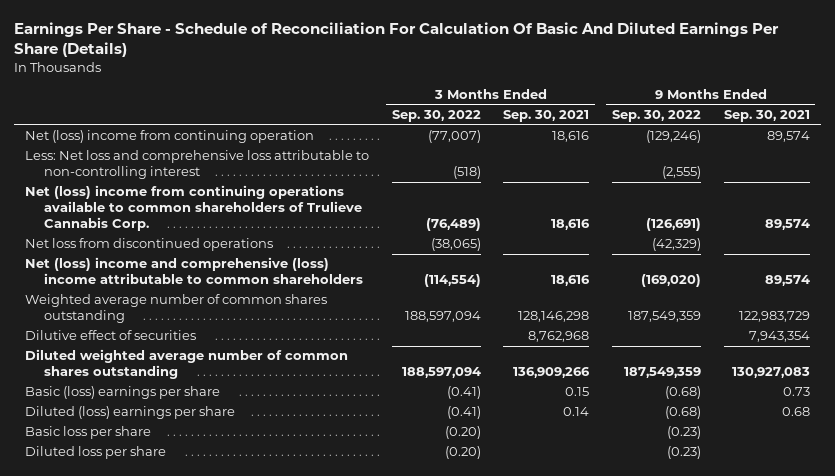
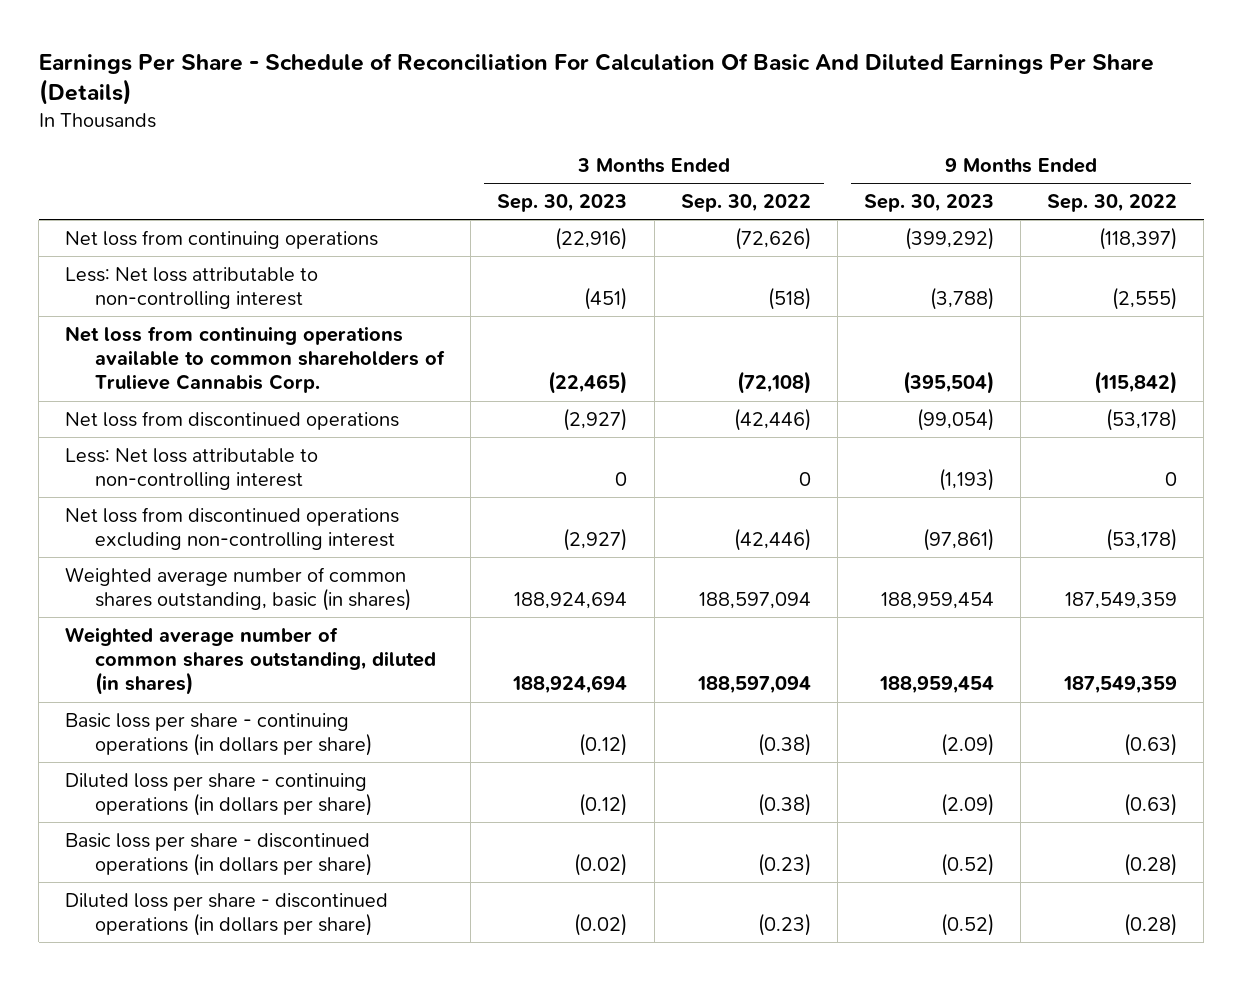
[503,110,590,123] Sep. 30, 2021 -> none
[723,110,810,123] Sep. 30, 2021 -> none
none -> [497,194,628,213] Sep. 30, 2023
none -> [863,194,994,213] Sep. 30, 2023
[25,257,364,285] Net (loss) income and comprehensive (loss) income attributable to common shareholders -> none
[25,330,197,341] Dilutive effect of securities -> none
[25,130,315,144] Net (loss) income from continuing operation -> [65,229,379,249] Net loss from continuing operations
[427,130,481,144] (77,007) -> [734,226,811,250] (72,626)
[645,130,701,144] (129,246) -> [1099,226,1178,250] (118,397)
[25,150,370,180] Less: Net loss and comprehensive loss attributable to non-controlling interest -> [65,266,319,310] Less: Net loss attributable to non-controlling interest
[25,185,363,232] Net (loss) income from continuing operations available to common shareholders of Trulieve Cannabis Corp. -> [65,325,446,394] Net loss from continuing operations available to common shareholders of Trulieve Cannabis Corp.
[425,218,481,232] (76,489) -> [736,371,811,395] (72,108)
[645,218,701,232] (126,691) -> [1094,371,1178,395] (115,842)
[430,238,481,252] (38,065) -> [733,407,811,431] (42,446)
[651,238,701,252] (42,329) -> [1106,407,1178,431] (53,178)
none -> [65,447,319,491] Less: Net loss attributable to non-controlling interest
none -> [65,506,400,551] Net loss from discontinued operations excluding non-controlling interest
[25,294,328,324] Weighted average number of common shares outstanding -> [65,566,412,612] Weighted average number of common shares outstanding, basic (in shares)
[25,349,349,380] Diluted weighted average number of common shares outstanding -> [65,626,437,696] Weighted average number of common shares outstanding, diluted (in shares)
[25,386,221,400] Basic (loss) earnings per share -> [65,712,373,757] Basic loss per share - continuing operations (in dollars per share)
[446,386,481,400] (0.41) -> [757,733,811,757] (0.38)
[664,386,701,400] (0.68) -> [1124,733,1178,757] (0.63)
[25,406,236,420] Diluted (loss) earnings per share -> [65,772,373,817] Diluted loss per share - continuing operations (in dollars per share)
[446,406,481,420] (0.41) -> [757,793,811,817] (0.38)
[664,406,701,420] (0.68) -> [1124,793,1178,817] (0.63)
[25,426,152,440] Basic loss per share -> [65,832,373,877] Basic loss per share - discontinued operations (in dollars per share)
[444,426,481,440] (0.20) -> [757,853,811,877] (0.23)
[666,426,701,440] (0.23) -> [1124,853,1178,877] (0.28)
[25,446,167,460] Diluted loss per share -> [65,892,389,937] Diluted loss per share - discontinued operations (in dollars per share)
[444,446,481,460] (0.20) -> [757,913,811,937] (0.23)
[666,446,701,460] (0.23) -> [1124,913,1178,937] (0.28)

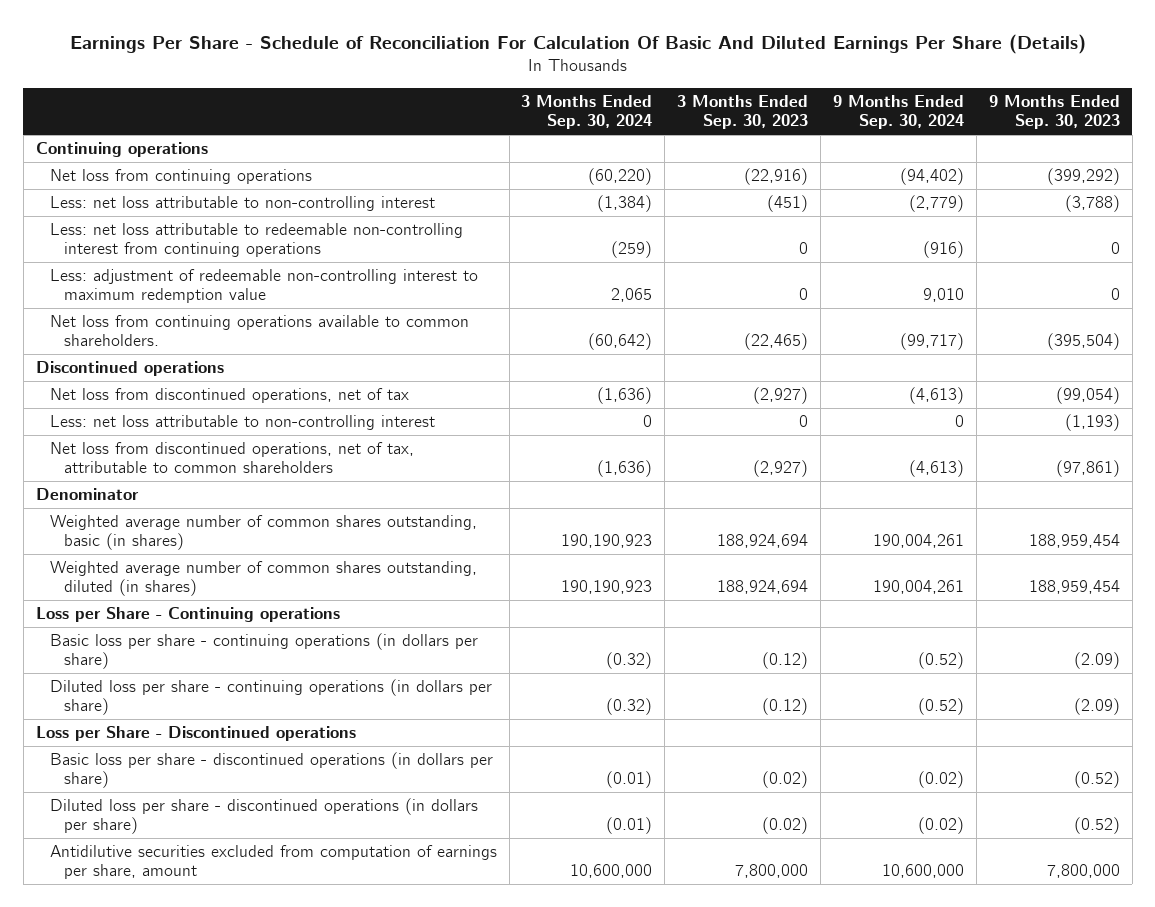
[680,194,811,213] Sep. 30, 2022 -> none
[1047,194,1178,213] Sep. 30, 2022 -> none
none -> [521,95,653,130] 3 Months Ended Sep. 30, 2024
none -> [832,95,964,130] 9 Months Ended Sep. 30, 2024
none -> [35,142,208,158] Continuing operations
[65,266,319,310] Less: Net loss attributable to non-controlling interest -> [49,196,435,212] Less: net loss attributable to non-controlling interest
none -> [49,223,463,258] Less: net loss attributable to redeemable non-controlling interest from continuing operations
none -> [49,269,478,304] Less: adjustment of redeemable non-controlling interest to maximum redemption value
[65,325,446,394] Net loss from continuing operations available to common shareholders of Trulieve Cannabis Corp. -> [49,315,469,347] Net loss from continuing operations available to common shareholders.
none -> [35,361,224,377] Discontinued operations
[65,410,400,430] Net loss from discontinued operations -> [49,388,409,404] Net loss from discontinued operations, net of tax
[65,447,319,491] Less: Net loss attributable to non-controlling interest -> [49,415,435,431] Less: net loss attributable to non-controlling interest
[65,506,400,551] Net loss from discontinued operations excluding non-controlling interest -> [49,442,414,474] Net loss from discontinued operations, net of tax, attributable to common shareholders
none -> [35,488,139,501] Denominator
none -> [35,607,340,623] Loss per Share - Continuing operations
none -> [35,726,356,742] Loss per Share - Discontinued operations
none -> [49,845,497,880] Antidilutive securities excluded from computation of earnings per share, amount

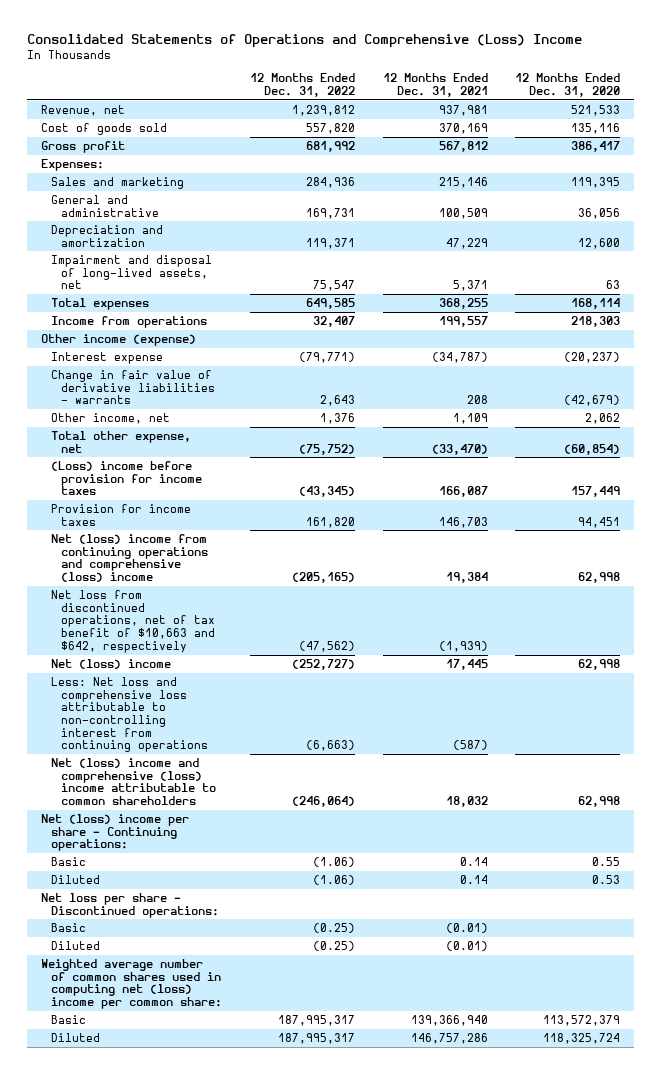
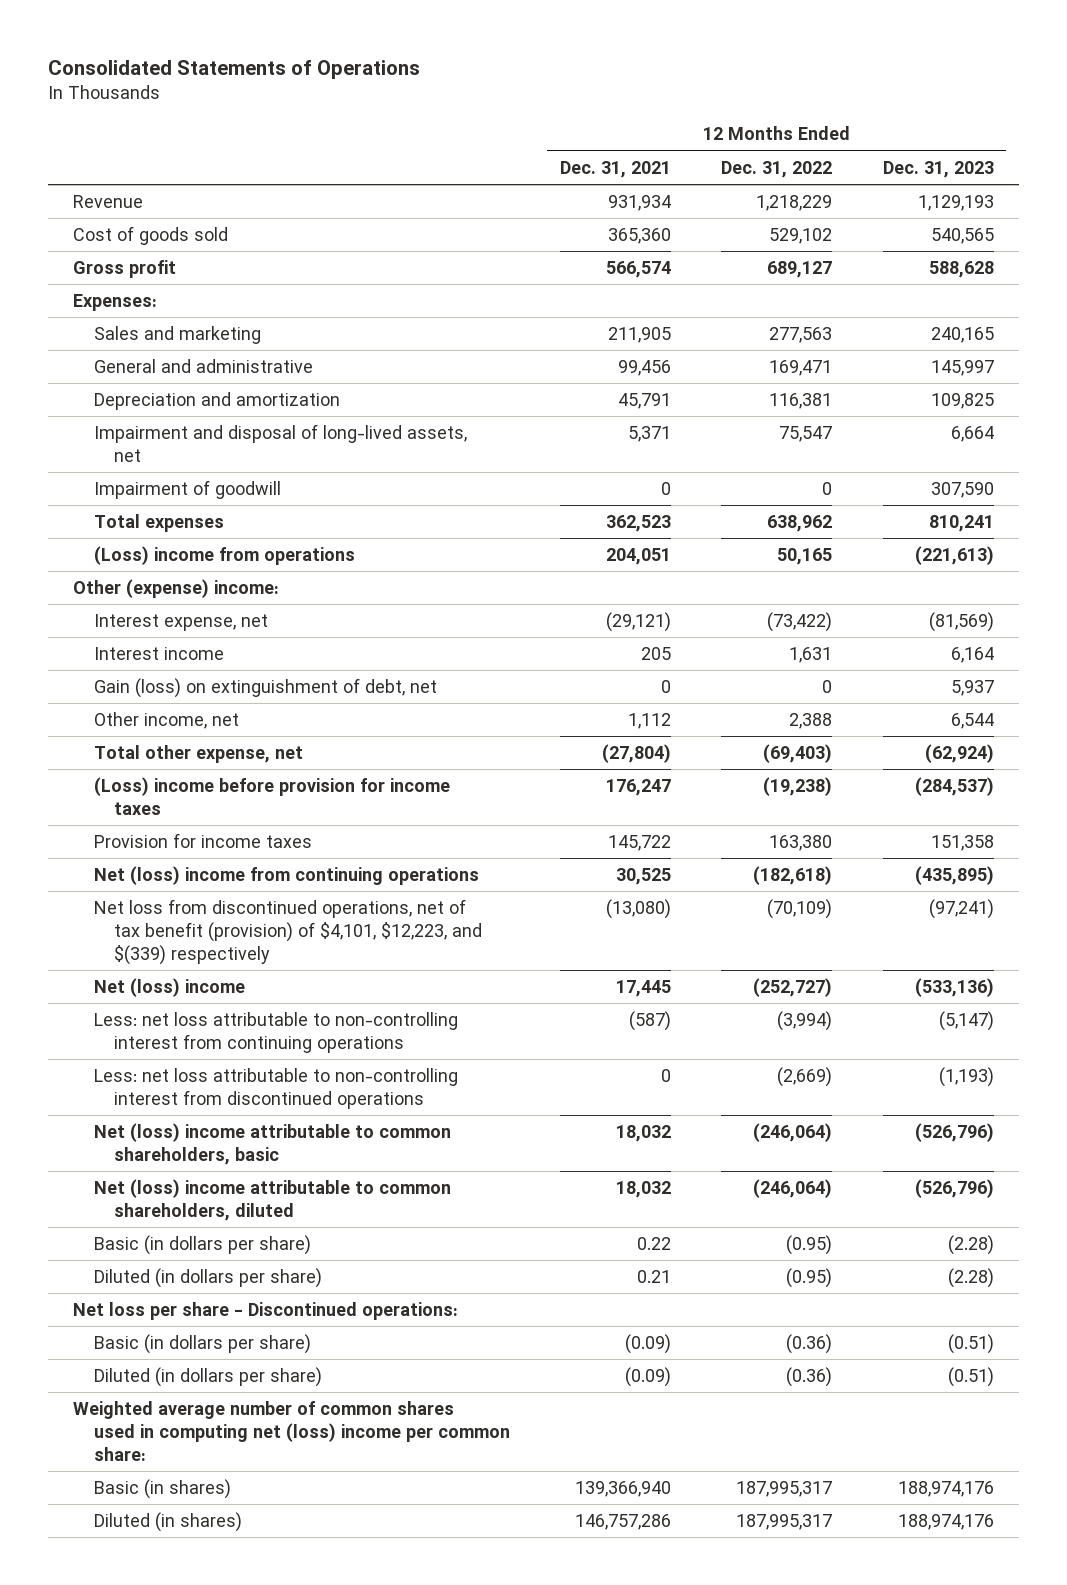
[27,34,583,49] Consolidated Statements of Operations and Comprehensive (Loss) Income -> [47,60,420,80] Consolidated Statements of Operations
[515,73,621,98] 12 Months Ended Dec. 31, 2020 -> none
none -> [882,160,994,178] Dec. 31, 2023
[41,104,126,116] Revenue, net -> [73,195,144,209] Revenue
[291,104,355,116] 1,239,812 -> [756,195,833,212] 1,218,229
[438,104,488,116] 937,981 -> [608,195,672,212] 931,934
[305,122,355,134] 557,820 -> [769,228,833,245] 529,102
[438,122,488,134] 370,169 -> [608,228,672,245] 365,360
[305,140,355,152] 681,992 -> [767,261,833,279] 689,127
[438,140,488,152] 567,812 -> [606,261,672,279] 566,574
[305,176,355,188] 284,936 -> [769,327,833,344] 277,563
[438,176,488,188] 215,146 -> [608,327,672,344] 211,905
[305,207,355,219] 169,731 -> [769,360,833,377] 169,471
[438,207,488,219] 100,509 -> [618,360,672,377] 99,456
[305,237,355,249] 119,371 -> [769,393,833,410] 116,381
[445,237,488,249] 47,229 -> [618,393,672,410] 45,791
[51,369,216,405] Change in fair value of derivative liabilities - warrants -> none
none -> [93,480,281,500] Impairment of goodwill
[305,297,355,309] 649,585 -> [767,515,833,533] 638,962
[438,297,488,309] 368,255 -> [606,515,672,533] 362,523
[51,315,208,328] Income from operations -> [93,546,355,566] (Loss) income from operations
[312,315,355,327] 32,407 -> [777,548,833,566] 50,165
[438,315,488,327] 199,557 -> [606,548,672,566] 204,051
[41,333,197,346] Other income (expense) -> [73,579,280,599] Other (expense) income:
[51,351,164,364] Interest expense -> [93,614,268,632] Interest expense, net
[298,351,355,363] (79,771) -> [767,612,833,633] (73,422)
[431,351,488,363] (34,787) -> [606,612,672,633] (29,121)
none -> [93,647,224,661] Interest income
none -> [93,678,437,699] Gain (loss) on extinguishment of debt, net
[319,412,355,424] 1,376 -> [789,713,833,730] 2,388
[452,412,488,424] 1,109 -> [628,713,672,730] 1,112
[298,443,355,455] (75,752) -> [763,744,833,764] (69,403)
[431,443,488,455] (33,470) -> [602,744,672,764] (27,804)
[298,486,355,498] (43,345) -> [763,777,833,797] (19,238)
[438,486,488,498] 166,087 -> [606,779,672,797] 176,247
[305,516,355,528] 161,820 -> [769,835,833,852] 163,380
[438,516,488,528] 146,703 -> [608,835,672,852] 145,722
[51,533,209,583] Net (loss) income from continuing operations and comprehensive (loss) income -> [93,866,479,886] Net (loss) income from continuing operations
[291,572,355,584] (205,165) -> [753,866,833,886] (182,618)
[445,572,488,584] 19,384 -> [616,868,672,886] 30,525
[51,589,216,653] Net loss from discontinued operations, net of tax benefit of $10,663 and $642, respectively -> [93,899,483,966] Net loss from discontinued operations, net of tax benefit (provision) of $4,101, $12,223, and $(339) respectively
[298,640,355,652] (47,562) -> [767,899,833,920] (70,109)
[438,640,488,652] (1,939) -> [606,899,672,920] (13,080)
[41,813,190,852] Net (loss) income per share - Continuing operations: -> none
[51,676,209,753] Less: Net loss and comprehensive loss attributable to non-controlling interest from continuing operations -> [93,1012,458,1054] Less: net loss attributable to non-controlling interest from continuing operations
[305,740,355,752] (6,663) -> [777,1011,833,1032] (3,994)
none -> [93,1068,458,1110] Less: net loss attributable to non-controlling interest from discontinued operations
[51,757,217,806] Net (loss) income and comprehensive (loss) income attributable to common shareholders -> [93,1123,451,1166] Net (loss) income attributable to common shareholders, basic
none -> [93,1179,451,1222] Net (loss) income attributable to common shareholders, diluted
[51,856,87,866] Basic -> [93,1235,311,1256] Basic (in dollars per share)
[312,856,355,867] (1.06) -> [786,1235,833,1256] (0.95)
[459,856,488,866] 0.14 -> [637,1237,672,1251] 0.22
[51,874,101,884] Diluted -> [93,1268,322,1289] Diluted (in dollars per share)
[312,874,355,885] (1.06) -> [786,1268,833,1289] (0.95)
[459,874,488,884] 0.14 -> [637,1270,672,1284] 0.21
[51,922,87,932] Basic -> [93,1334,311,1355] Basic (in dollars per share)
[312,922,355,933] (0.25) -> [786,1334,833,1355] (0.36)
[445,922,488,933] (0.01) -> [625,1334,672,1355] (0.09)
[51,940,101,950] Diluted -> [93,1367,322,1388] Diluted (in dollars per share)
[312,940,355,951] (0.25) -> [786,1367,833,1388] (0.36)
[445,940,488,951] (0.01) -> [625,1367,672,1388] (0.09)
[51,1014,87,1024] Basic -> [93,1479,231,1500] Basic (in shares)
[51,1032,101,1042] Diluted -> [93,1512,242,1533] Diluted (in shares)

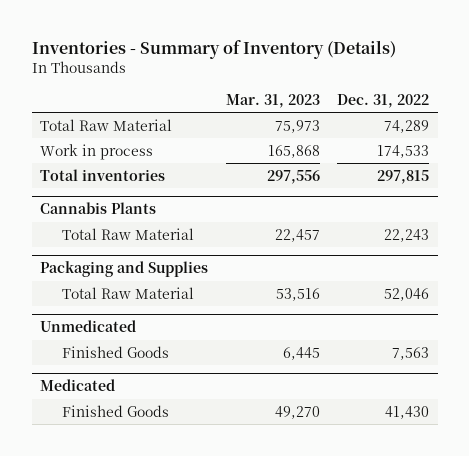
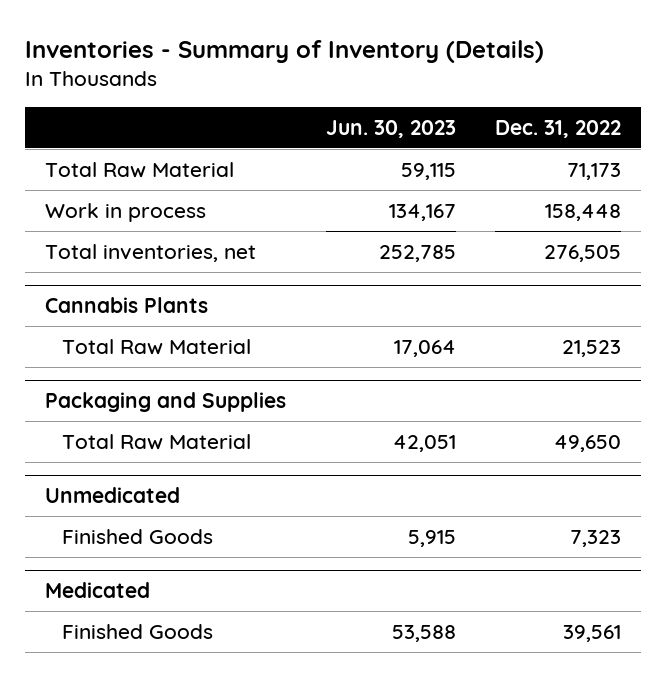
[225,93,320,108] Mar. 31, 2023 -> none
none -> [325,119,456,138] Jun. 30, 2023
[383,119,429,133] 74,289 -> [567,162,622,180] 71,173
[376,144,429,158] 174,533 -> [545,203,622,221] 158,448
[40,168,166,181] Total inventories -> [45,243,257,262] Total inventories, net
[376,169,429,184] 297,815 -> [544,244,622,262] 276,505
[383,228,429,242] 22,243 -> [562,339,622,357] 21,523
[383,287,429,301] 52,046 -> [554,434,622,452] 49,650
[391,346,429,360] 7,563 -> [570,529,622,547] 7,323
[384,405,429,419] 41,430 -> [563,624,622,642] 39,561

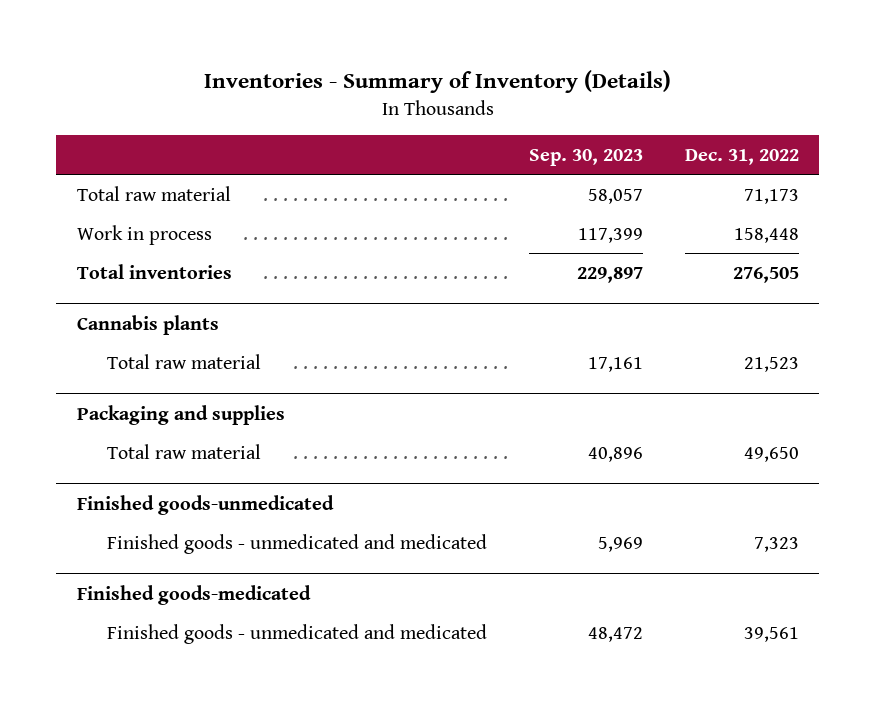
[325,119,456,138] Jun. 30, 2023 -> none
none -> [528,148,643,166] Sep. 30, 2023
[45,161,235,178] Total Raw Material -> [77,185,232,201] Total raw material
[45,243,257,262] Total inventories, net -> [77,263,233,279] Total inventories
[45,296,209,313] Cannabis Plants -> [77,314,220,335] Cannabis plants
[61,338,251,355] Total Raw Material -> [107,353,262,369] Total raw material
[45,391,287,412] Packaging and Supplies -> [77,404,286,425] Packaging and supplies
[61,433,251,450] Total Raw Material -> [107,443,262,459] Total raw material
[45,486,181,503] Unmedicated -> [77,494,335,515] Finished goods-unmedicated
[61,528,213,544] Finished Goods -> [107,533,488,554] Finished goods - unmedicated and medicated
[45,581,151,598] Medicated -> [77,584,312,605] Finished goods-medicated
[61,623,213,639] Finished Goods -> [107,623,488,644] Finished goods - unmedicated and medicated

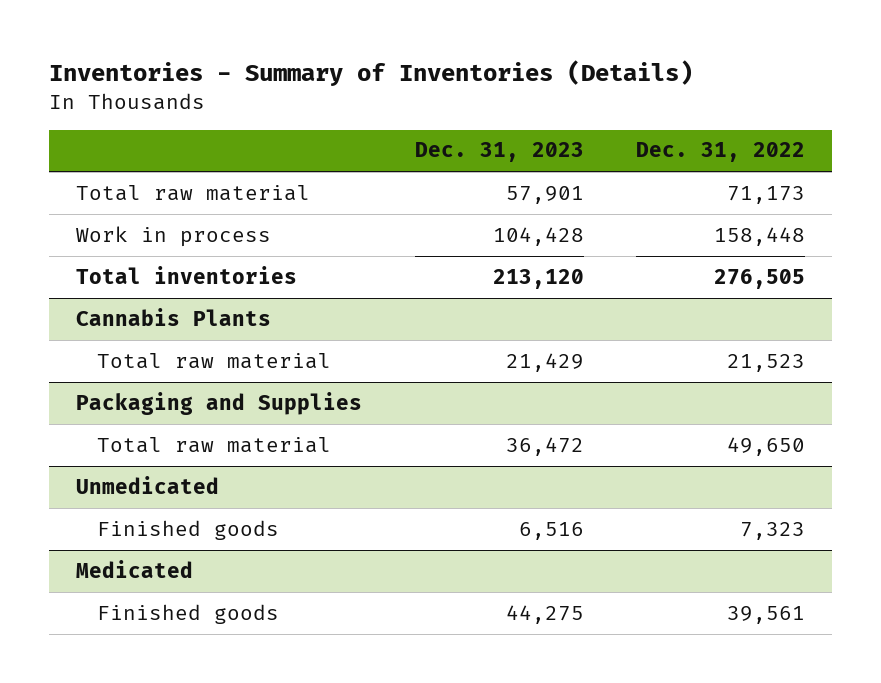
[203,69,671,93] Inventories - Summary of Inventory (Details) -> [49,60,694,87] Inventories - Summary of Inventories (Details)
[528,148,643,166] Sep. 30, 2023 -> none
none -> [414,142,584,163] Dec. 31, 2023
[77,314,220,335] Cannabis plants -> [75,307,271,326] Cannabis Plants
[77,404,286,425] Packaging and supplies -> [75,391,362,415] Packaging and Supplies
[77,494,335,515] Finished goods-unmedicated -> [75,475,219,494] Unmedicated
[107,533,488,554] Finished goods - unmedicated and medicated -> [97,519,280,540] Finished goods
[77,584,312,605] Finished goods-medicated -> [75,559,193,578] Medicated
[107,623,488,644] Finished goods - unmedicated and medicated -> [97,603,280,624] Finished goods

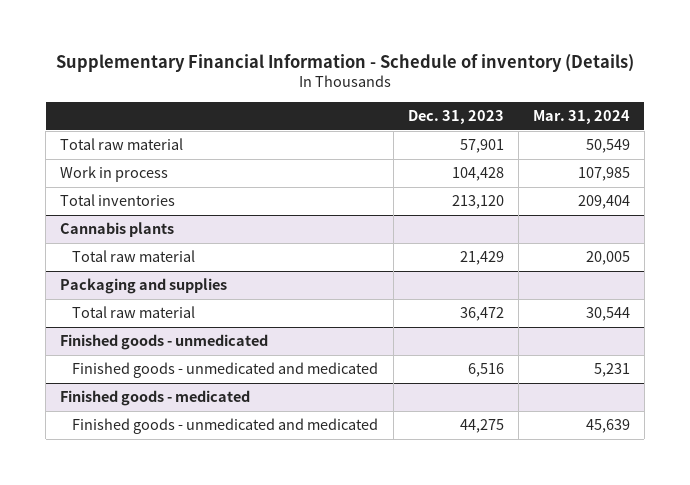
[49,60,694,87] Inventories - Summary of Inventories (Details) -> [55,54,634,73] Supplementary Financial Information - Schedule of inventory (Details)
[636,142,806,163] Dec. 31, 2022 -> none
none -> [532,110,630,125] Mar. 31, 2024
[75,307,271,326] Cannabis Plants -> [60,222,175,238] Cannabis plants
[75,391,362,415] Packaging and Supplies -> [60,278,228,295] Packaging and supplies
[75,475,219,494] Unmedicated -> [60,334,269,351] Finished goods - unmedicated
[97,519,280,540] Finished goods -> [72,362,379,379] Finished goods - unmedicated and medicated
[75,559,193,578] Medicated -> [60,390,251,407] Finished goods - medicated
[97,603,280,624] Finished goods -> [72,418,379,435] Finished goods - unmedicated and medicated

